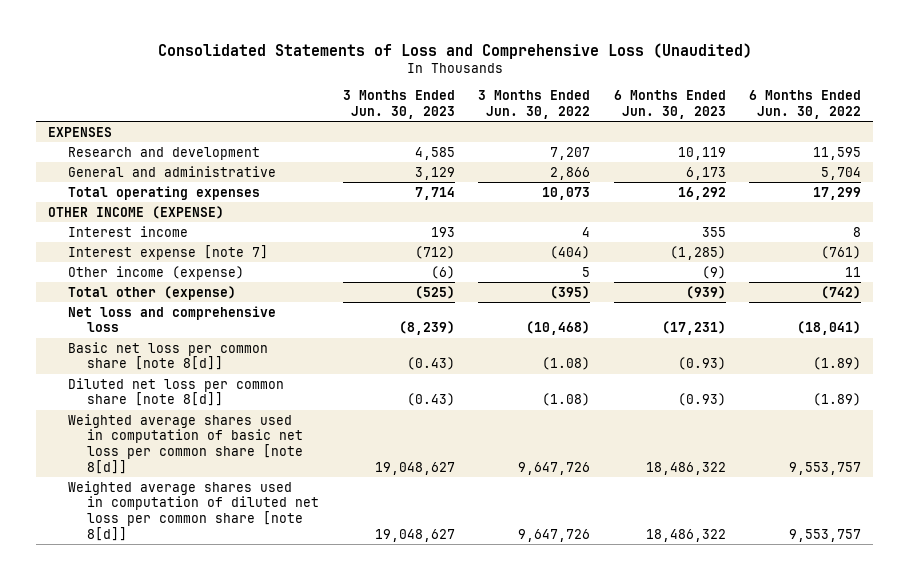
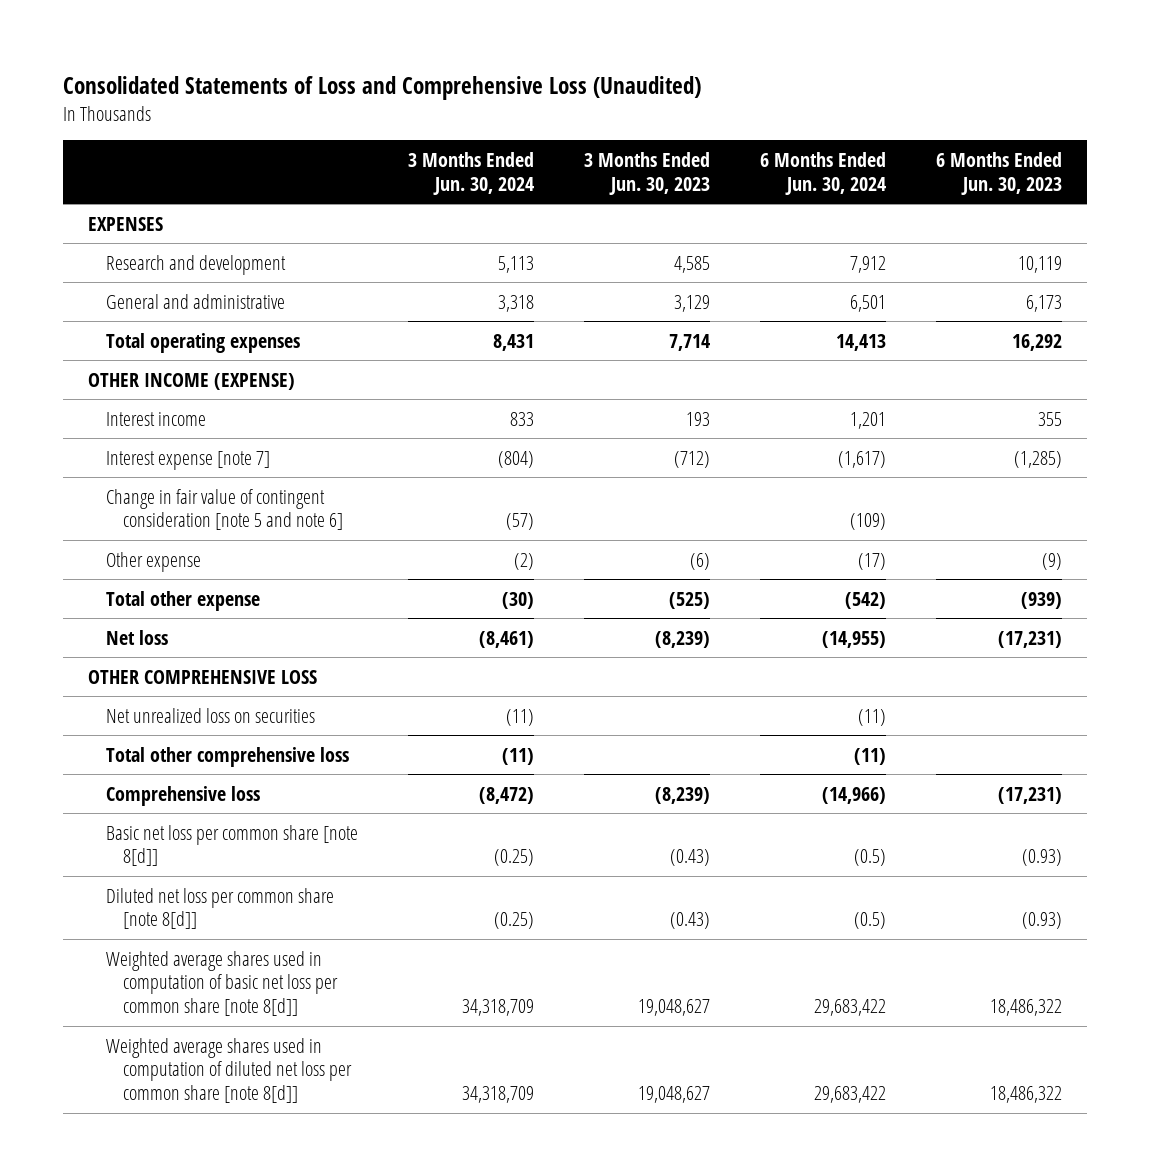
[478,89,591,119] 3 Months Ended Jun. 30, 2022 -> none
[749,89,862,119] 6 Months Ended Jun. 30, 2022 -> none
none -> [407,152,534,195] 3 Months Ended Jun. 30, 2024
none -> [760,152,887,195] 6 Months Ended Jun. 30, 2024
none -> [105,488,343,531] Change in fair value of contingent consideration [note 5 and note 6]
[67,265,244,280] Other income (expense) -> [105,551,201,572] Other expense
[67,285,236,300] Total other (expense) -> [105,590,260,611] Total other expense
[67,305,276,333] Net loss and comprehensive loss -> [105,629,168,645] Net loss
none -> [88,669,318,684] OTHER COMPREHENSIVE LOSS
none -> [105,707,315,723] Net unrealized loss on securities
none -> [105,746,349,767] Total other comprehensive loss
none -> [105,785,260,806] Comprehensive loss

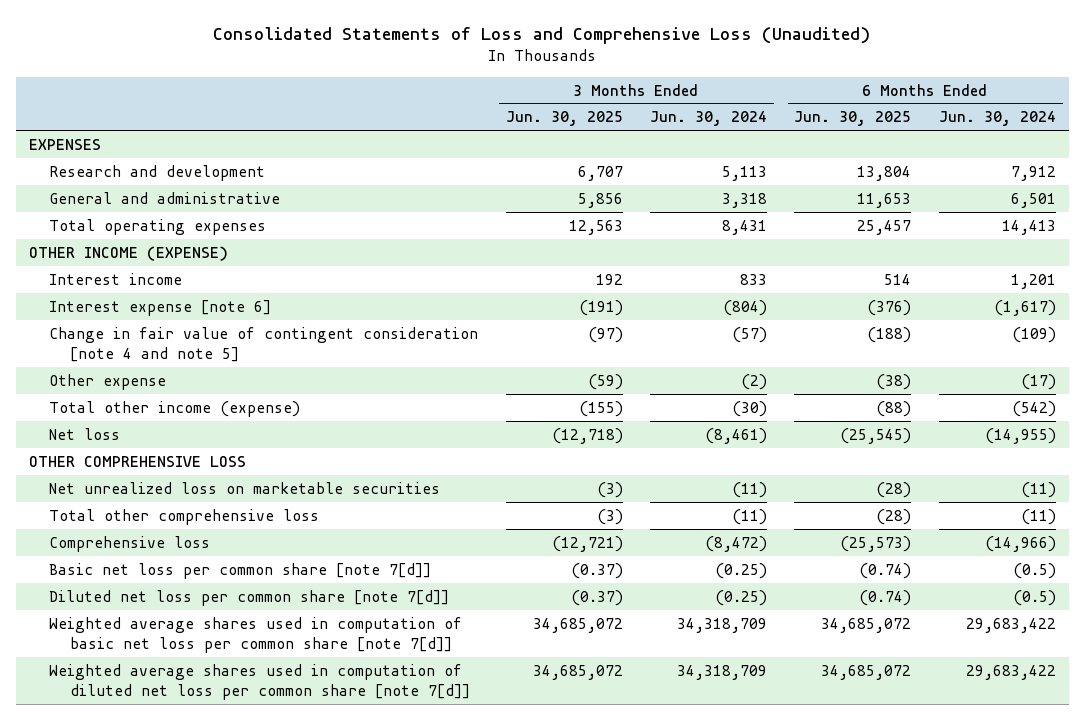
[583,152,710,195] 3 Months Ended Jun. 30, 2023 -> none
[936,152,1063,195] 6 Months Ended Jun. 30, 2023 -> none
none -> [505,111,623,127] Jun. 30, 2025
none -> [794,111,912,127] Jun. 30, 2025
[105,450,270,470] Interest expense [note 7] -> [49,299,272,316] Interest expense [note 6]
[105,488,343,531] Change in fair value of contingent consideration [note 5 and note 6] -> [49,326,479,362] Change in fair value of contingent consideration [note 4 and note 5]
[105,590,260,611] Total other expense -> [49,400,301,417] Total other income (expense)
[105,707,315,723] Net unrealized loss on securities -> [49,481,441,494] Net unrealized loss on marketable securities
[105,824,358,867] Basic net loss per common share [note 8[d]] -> [49,562,432,579] Basic net loss per common share [note 7[d]]
[105,887,334,930] Diluted net loss per common share [note 8[d]] -> [49,589,450,606] Diluted net loss per common share [note 7[d]]
[105,950,338,1017] Weighted average shares used in computation of basic net loss per common share [note 8[d]] -> [49,616,463,653] Weighted average shares used in computation of basic net loss per common share [note 7[d]]
[105,1037,352,1104] Weighted average shares used in computation of diluted net loss per common share [note 8[d]] -> [49,663,470,700] Weighted average shares used in computation of diluted net loss per common share [note 7[d]]

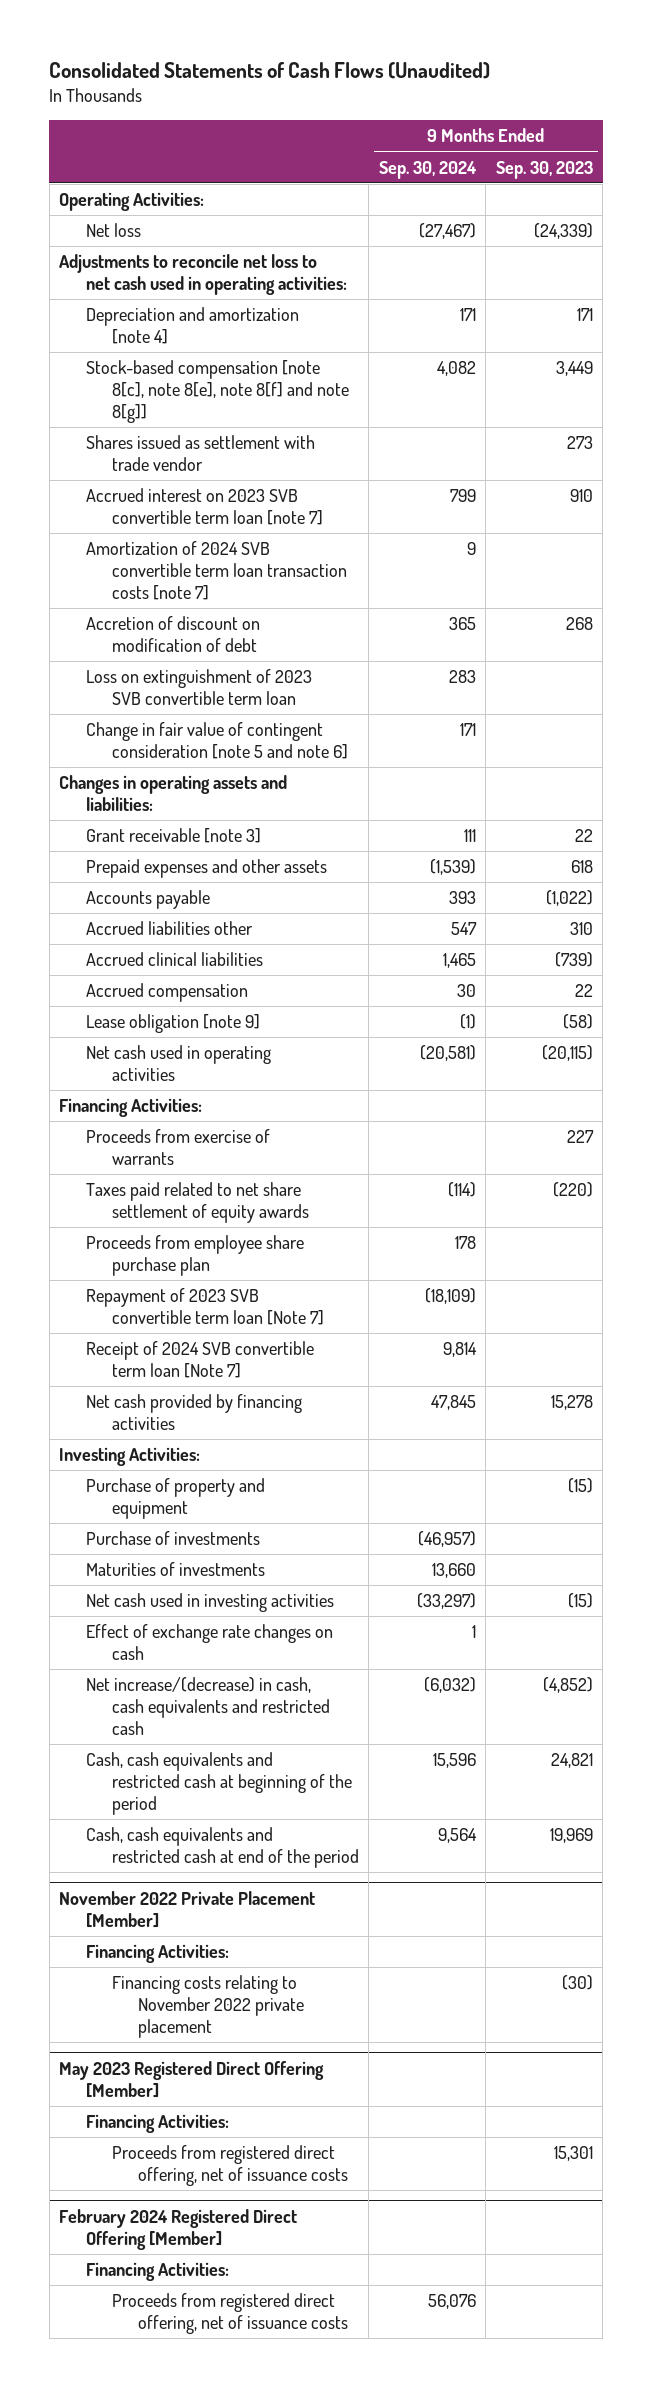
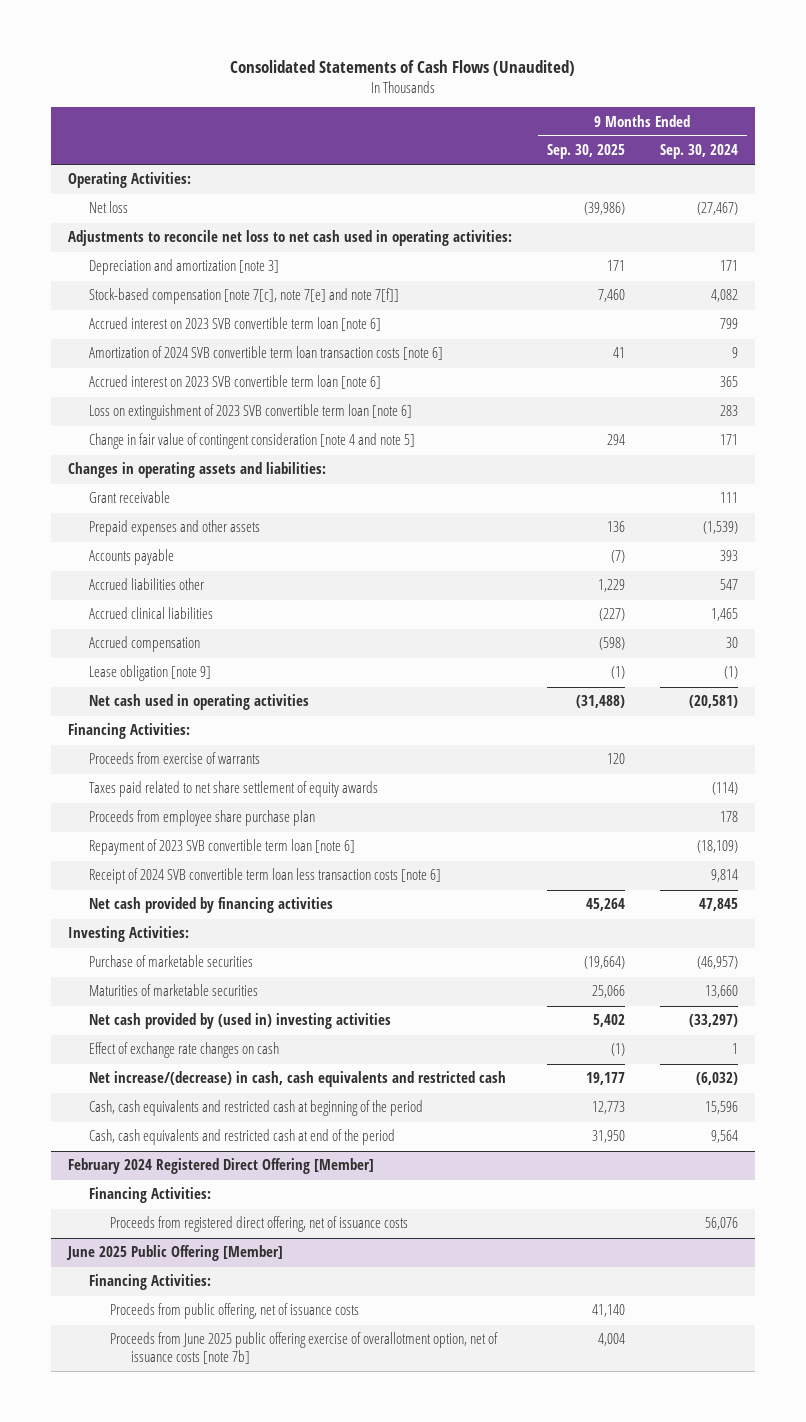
[495,160,593,179] Sep. 30, 2023 -> none
none -> [546,144,625,160] Sep. 30, 2025
[85,435,315,472] Shares issued as settlement with trade vendor -> none
[85,307,299,345] Depreciation and amortization [note 4] -> [88,259,279,276] Depreciation and amortization [note 3]
[85,360,349,423] Stock-based compensation [note 8[c], note 8[e], note 8[f] and note 8[g]] -> [88,288,399,305] Stock-based compensation [note 7[c], note 7[e] and note 7[f]]
[85,488,323,526] Accrued interest on 2023 SVB convertible term loan [note 7] -> [88,317,381,332] Accrued interest on 2023 SVB convertible term loan [note 6]
[85,541,347,600] Amortization of 2024 SVB convertible term loan transaction costs [note 7] -> [88,346,443,361] Amortization of 2024 SVB convertible term loan transaction costs [note 6]
[85,616,260,653] Accretion of discount on modification of debt -> [88,375,381,390] Accrued interest on 2023 SVB convertible term loan [note 6]
[85,669,312,706] Loss on extinguishment of 2023 SVB convertible term loan -> [88,404,412,421] Loss on extinguishment of 2023 SVB convertible term loan [note 6]
[85,722,348,760] Change in fair value of contingent consideration [note 5 and note 6] -> [88,433,415,450] Change in fair value of contingent consideration [note 4 and note 5]
[85,828,261,844] Grant receivable [note 3] -> [88,491,170,504] Grant receivable
[85,1288,324,1326] Repayment of 2023 SVB convertible term loan [Note 7] -> [88,839,355,856] Repayment of 2023 SVB convertible term loan [note 6]
[85,1341,314,1379] Receipt of 2024 SVB convertible term loan [Note 7] -> [88,868,441,885] Receipt of 2024 SVB convertible term loan less transaction costs [note 6]
[85,1478,265,1520] Purchase of property and equipment -> none
[85,1531,260,1546] Purchase of investments -> [88,955,253,968] Purchase of marketable securities
[85,1562,265,1577] Maturities of investments -> [88,984,258,997] Maturities of marketable securities
[85,1593,334,1613] Net cash used in investing activities -> [88,1013,391,1030] Net cash provided by (used in) investing activities
[59,1891,316,1928] November 2022 Private Placement [Member] -> none
[85,1944,229,1964] Financing Activities: -> none
[111,1975,305,2038] Financing costs relating to November 2022 private placement -> none
[59,2061,325,2098] May 2023 Registered Direct Offering [Member] -> none
[85,2114,229,2134] Financing Activities: -> none
[111,2145,349,2187] Proceeds from registered direct offering, net of issuance costs -> none
none -> [65,1245,283,1262] June 2025 Public Offering [Member]
none -> [88,1274,211,1291] Financing Activities:
none -> [109,1303,359,1320] Proceeds from public offering, net of issuance costs
none -> [109,1332,498,1365] Proceeds from June 2025 public offering exercise of overallotment option, net of issuance costs [note 7b]

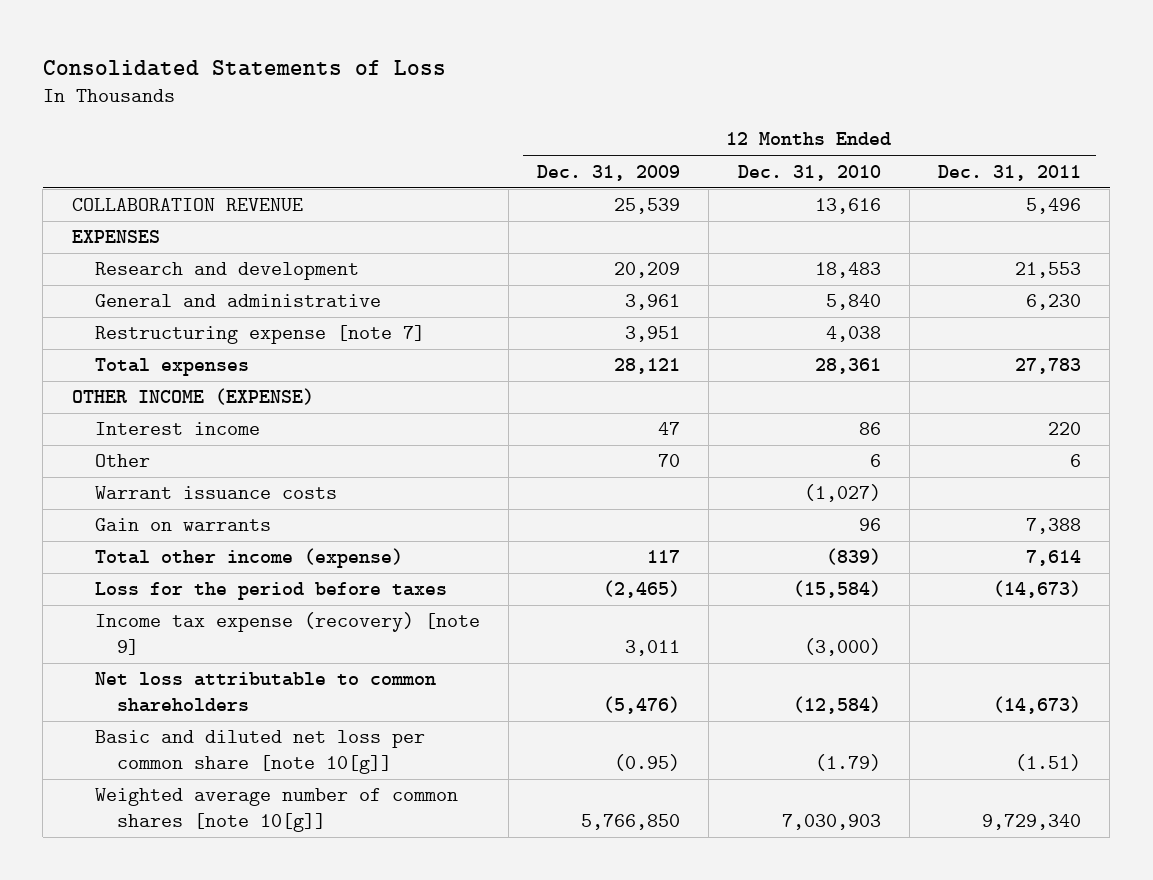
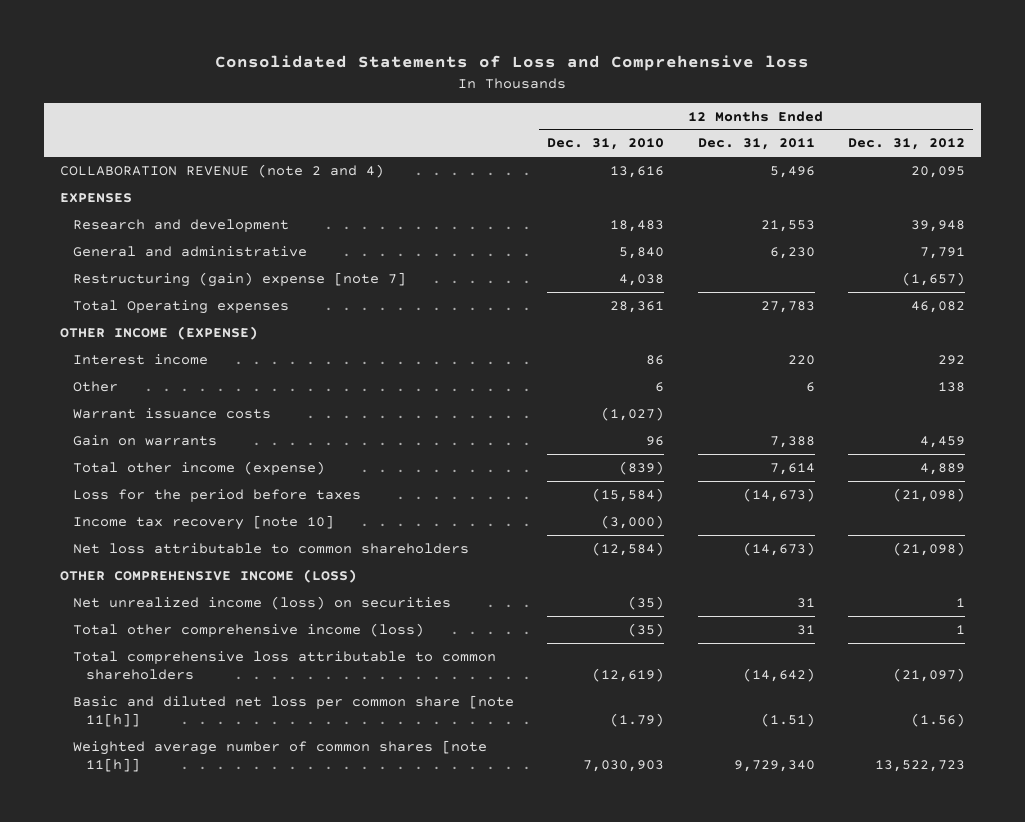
[42,59,446,76] Consolidated Statements of Loss -> [215,55,810,72] Consolidated Statements of Loss and Comprehensive loss
[537,164,681,181] Dec. 31, 2009 -> none
none -> [847,138,965,151] Dec. 31, 2012
[71,198,303,212] COLLABORATION REVENUE -> [60,163,385,178] COLLABORATION REVENUE (note 2 and 4)
[94,325,425,345] Restructuring expense [note 7] -> [73,271,407,287] Restructuring (gain) expense [note 7]
[94,358,249,377] Total expenses -> [73,299,290,314] Total Operating expenses
[94,612,480,656] Income tax expense (recovery) [note 9] -> [73,514,335,530] Income tax recovery [note 10]
none -> [60,568,358,583] OTHER COMPREHENSIVE INCOME (LOSS)
none -> [73,595,452,610] Net unrealized income (loss) on securities
none -> [73,622,425,637] Total other comprehensive income (loss)
none -> [73,650,497,680] Total comprehensive loss attributable to common shareholders
[94,730,425,775] Basic and diluted net loss per common share [note 10[g]] -> [73,694,515,727] Basic and diluted net loss per common share [note 11[h]]
[94,788,458,833] Weighted average number of common shares [note 10[g]] -> [73,739,488,772] Weighted average number of common shares [note 11[h]]

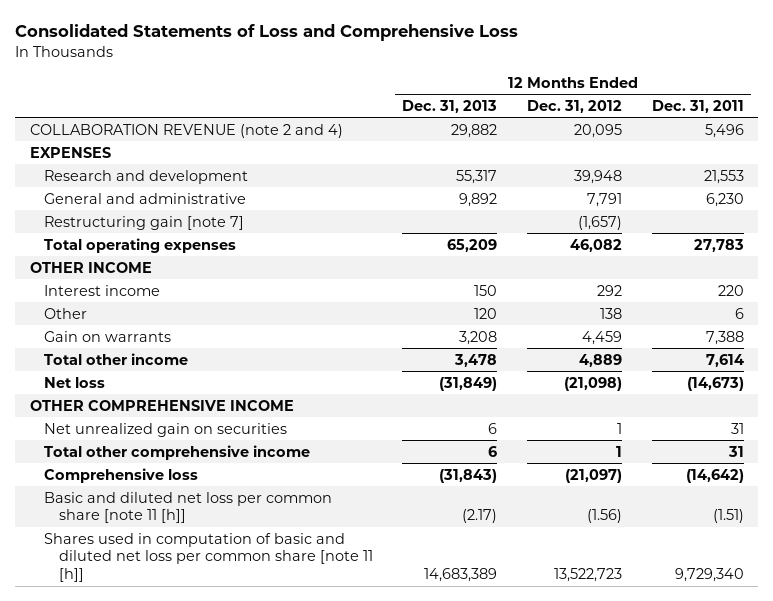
[215,55,810,72] Consolidated Statements of Loss and Comprehensive loss -> [15,24,519,42] Consolidated Statements of Loss and Comprehensive Loss
[547,138,665,151] Dec. 31, 2010 -> none
none -> [402,99,498,113] Dec. 31, 2013
[73,271,407,287] Restructuring (gain) expense [note 7] -> [44,215,245,230] Restructuring gain [note 7]
[73,299,290,314] Total Operating expenses -> [44,237,237,253] Total operating expenses
[60,325,259,340] OTHER INCOME (EXPENSE) -> [29,261,152,273] OTHER INCOME
[73,407,272,419] Warrant issuance costs -> none
[73,488,362,502] Loss for the period before taxes -> none
[73,514,335,530] Income tax recovery [note 10] -> none
[73,460,326,475] Total other income (expense) -> [44,352,189,365] Total other income
[73,542,470,554] Net loss attributable to common shareholders -> [44,376,106,388] Net loss
[60,568,358,583] OTHER COMPREHENSIVE INCOME (LOSS) -> [29,399,294,411] OTHER COMPREHENSIVE INCOME
[73,595,452,610] Net unrealized income (loss) on securities -> [44,422,288,437] Net unrealized gain on securities
[73,622,425,637] Total other comprehensive income (loss) -> [44,444,311,460] Total other comprehensive income
[73,650,497,680] Total comprehensive loss attributable to common shareholders -> [44,467,199,483] Comprehensive loss
[73,694,515,727] Basic and diluted net loss per common share [note 11[h]] -> [44,491,333,524] Basic and diluted net loss per common share [note 11 [h]]
[73,739,488,772] Weighted average number of common shares [note 11[h]] -> [44,532,373,583] Shares used in computation of basic and diluted net loss per common share [note 11 [h]]

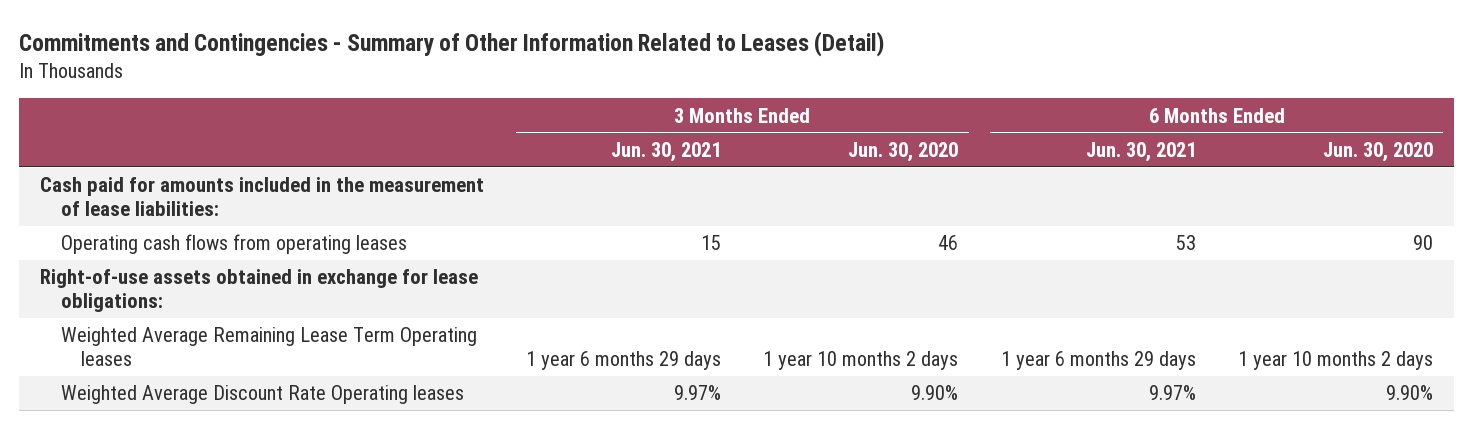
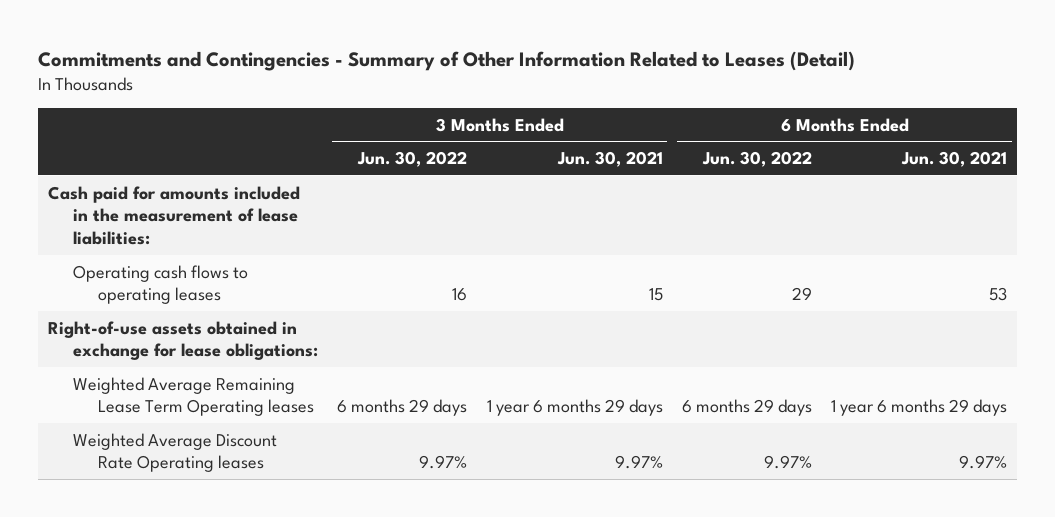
[848,141,959,162] Jun. 30, 2020 -> none
[1322,141,1433,162] Jun. 30, 2020 -> none
none -> [357,150,468,167] Jun. 30, 2022
none -> [701,150,812,167] Jun. 30, 2022
[60,234,407,255] Operating cash flows from operating leases -> [72,264,248,305] Operating cash flows to operating leases

